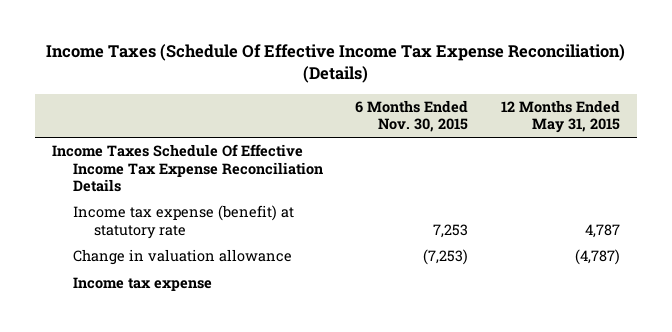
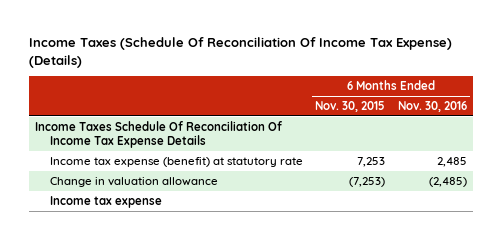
[45,44,625,84] Income Taxes (Schedule Of Effective Income Tax Expense Reconciliation) (Details) -> [29,36,453,68] Income Taxes (Schedule Of Reconciliation Of Income Tax Expense) (Details)
[501,100,621,134] 12 Months Ended May 31, 2015 -> none
none -> [397,101,467,113] Nov. 30, 2016
[51,144,323,192] Income Taxes Schedule Of Effective Income Tax Expense Reconciliation Details -> [35,120,283,148] Income Taxes Schedule Of Reconciliation Of Income Tax Expense Details

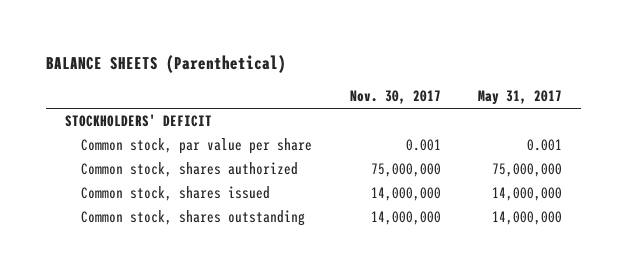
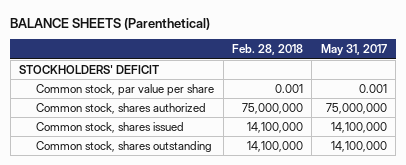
[349,90,441,105] Nov. 30, 2017 -> none
none -> [232,43,304,55] Feb. 28, 2018
[492,187,563,202] 14,000,000 -> [330,121,387,133] 14,100,000
[492,211,563,226] 14,000,000 -> [330,140,387,152] 14,100,000

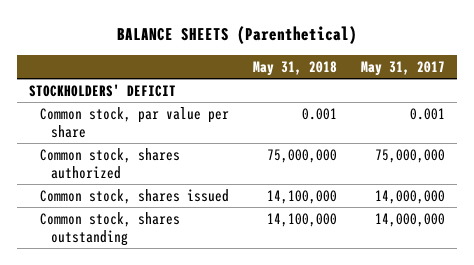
[232,43,304,55] Feb. 28, 2018 -> none
none -> [252,60,337,76] May 31, 2018
[330,121,387,133] 14,100,000 -> [375,189,446,204] 14,000,000
[330,140,387,152] 14,100,000 -> [375,212,446,227] 14,000,000

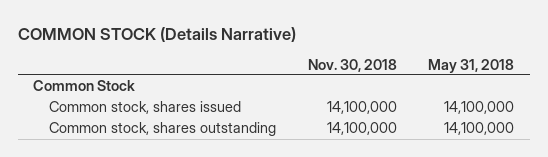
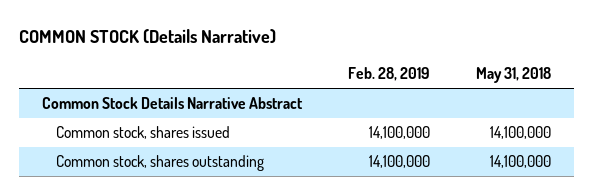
[307,58,397,72] Nov. 30, 2018 -> none
none -> [347,67,430,82] Feb. 28, 2019
[33,80,136,92] Common Stock -> [41,97,303,110] Common Stock Details Narrative Abstract

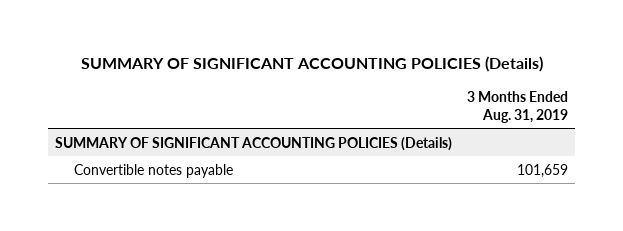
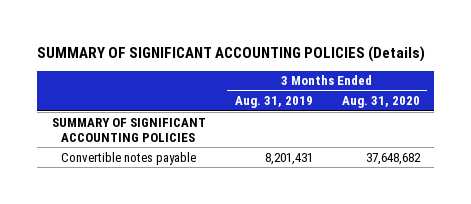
none -> [341,96,420,109] Aug. 31, 2020
[55,136,453,151] SUMMARY OF SIGNIFICANT ACCOUNTING POLICIES (Details) -> [51,117,206,142] SUMMARY OF SIGNIFICANT ACCOUNTING POLICIES
[517,163,569,178] 101,659 -> [264,152,313,165] 8,201,431

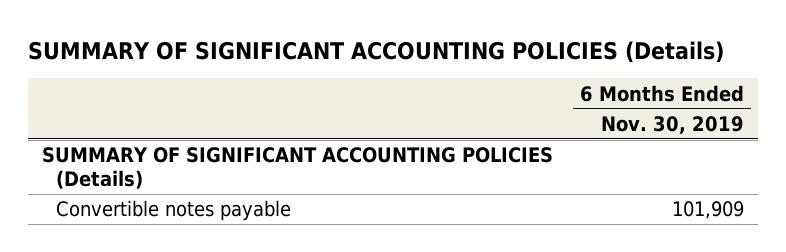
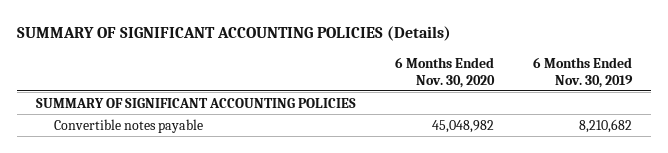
none -> [395,56,496,88] 6 Months Ended Nov. 30, 2020
[41,147,553,189] SUMMARY OF SIGNIFICANT ACCOUNTING POLICIES (Details) -> [36,97,357,108] SUMMARY OF SIGNIFICANT ACCOUNTING POLICIES
[672,201,745,220] 101,909 -> [578,118,632,133] 8,210,682

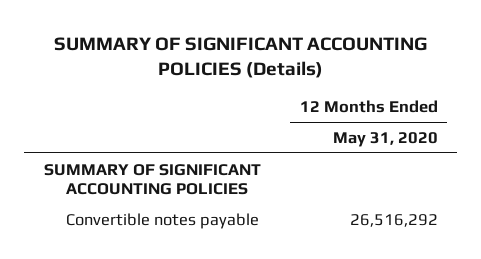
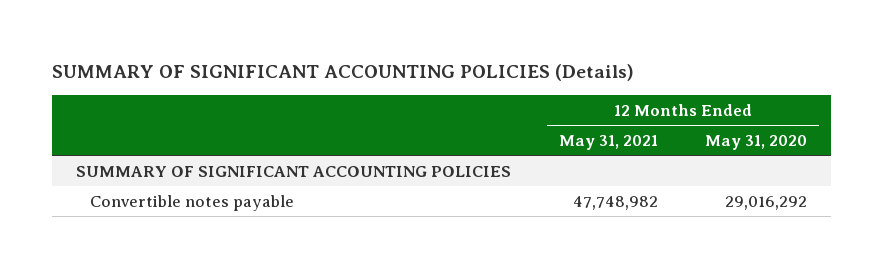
none -> [558,134,658,150] May 31, 2021
[349,213,438,227] 26,516,292 -> [724,195,807,210] 29,016,292

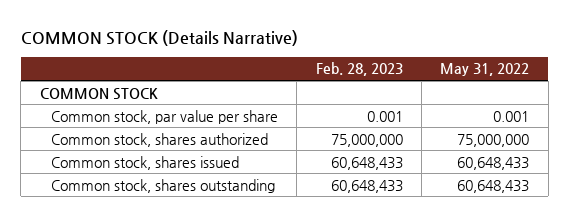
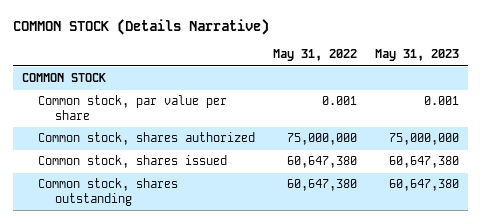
[315,62,403,77] Feb. 28, 2023 -> none
none -> [374,49,459,62] May 31, 2023
[457,156,530,170] 60,648,433 -> [286,156,357,169] 60,647,380
[457,179,530,193] 60,648,433 -> [286,179,357,192] 60,647,380

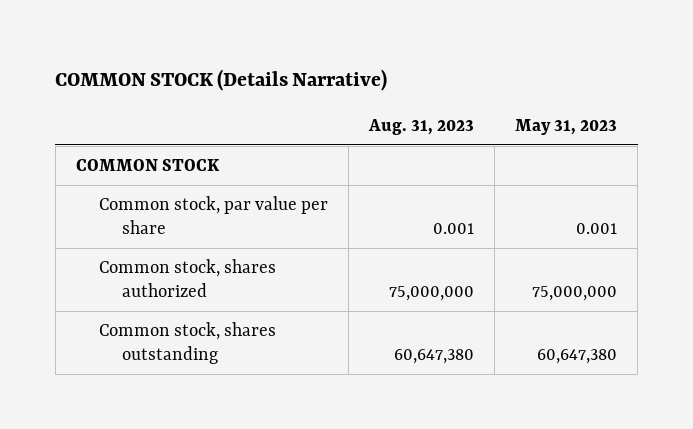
[272,49,357,62] May 31, 2022 -> none
none -> [368,118,475,135] Aug. 31, 2023
[38,155,228,169] Common stock, shares issued -> none

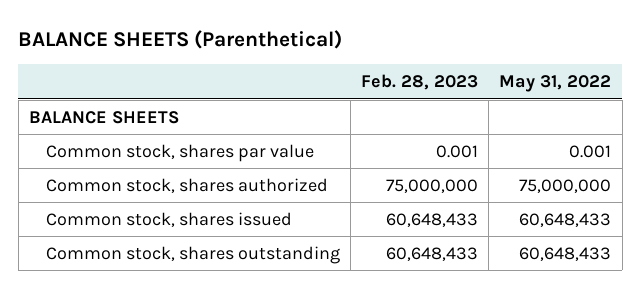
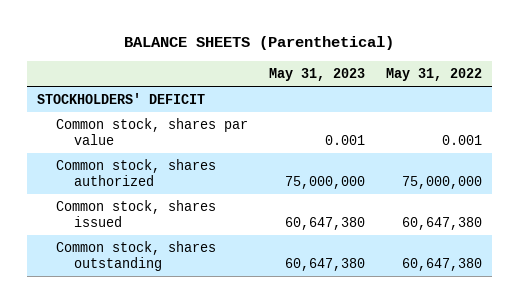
[361,74,479,91] Feb. 28, 2023 -> none
none -> [268,67,365,81] May 31, 2023
[28,110,179,124] BALANCE SHEETS -> none
none -> [37,93,206,105] STOCKHOLDERS' DEFICIT
[519,212,612,227] 60,648,433 -> [401,216,482,230] 60,647,380
[519,246,612,261] 60,648,433 -> [401,257,482,271] 60,647,380

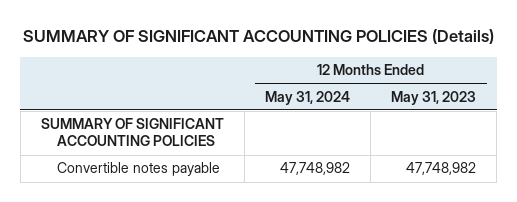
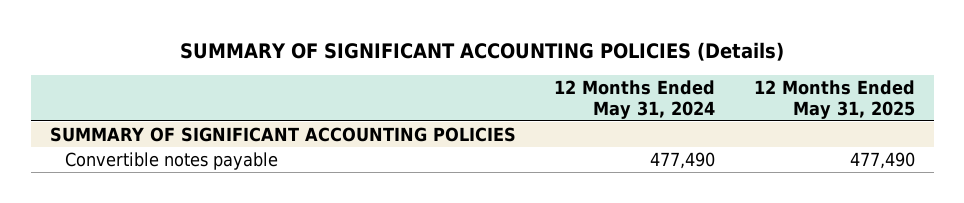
[391,90,477,105] May 31, 2023 -> none
none -> [753,80,915,119] 12 Months Ended May 31, 2025
[280,162,351,176] 47,748,982 -> [650,152,716,170] 477,490

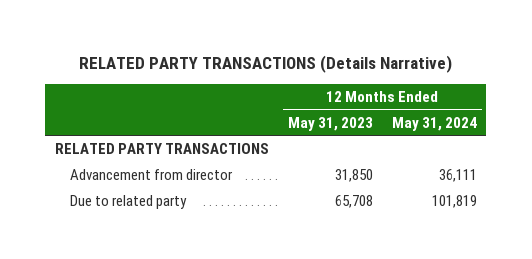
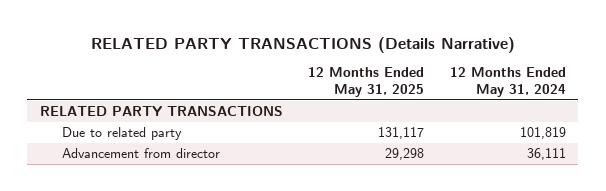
[287,116,373,131] May 31, 2023 -> none
none -> [308,67,425,98] 12 Months Ended May 31, 2025
[69,169,233,181] Advancement from director -> [61,148,220,159] Advancement from director

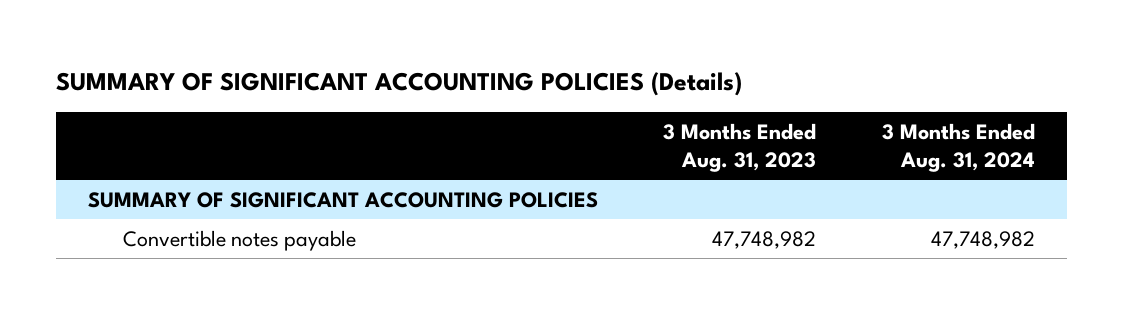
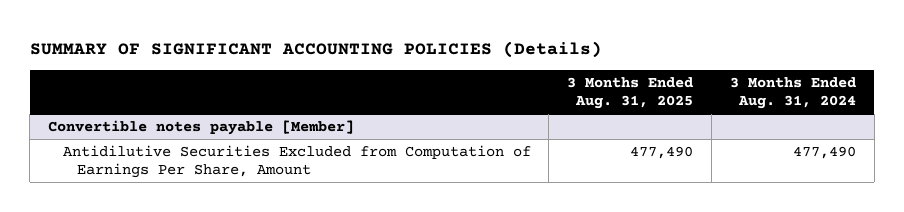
[663,122,817,173] 3 Months Ended Aug. 31, 2023 -> none
none -> [567,76,694,109] 3 Months Ended Aug. 31, 2025
[88,191,599,208] SUMMARY OF SIGNIFICANT ACCOUNTING POLICIES -> none
[122,229,356,251] Convertible notes payable -> none
none -> [47,120,354,136] Convertible notes payable [Member]
none -> [62,145,531,179] Antidilutive Securities Excluded from Computation of Earnings Per Share, Amount

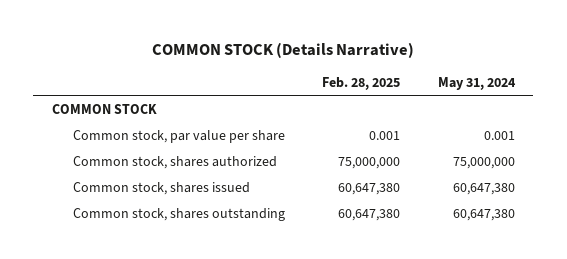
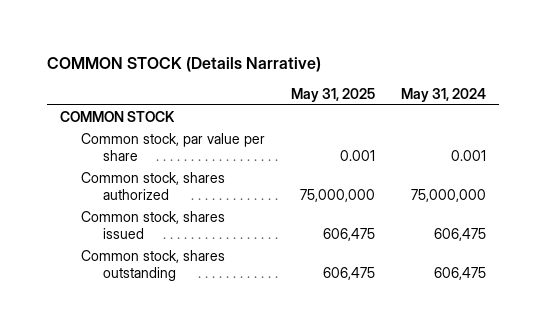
[322,77,401,91] Feb. 28, 2025 -> none
none -> [291,87,376,102] May 31, 2025
[452,182,515,195] 60,647,380 -> [433,228,486,242] 606,475
[452,208,515,221] 60,647,380 -> [433,267,486,281] 606,475

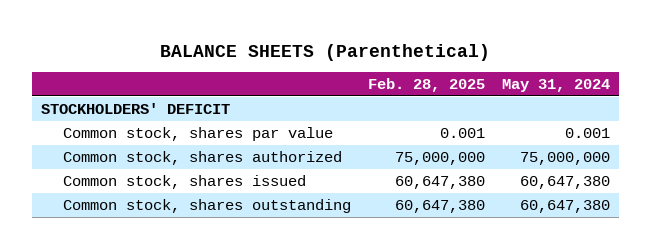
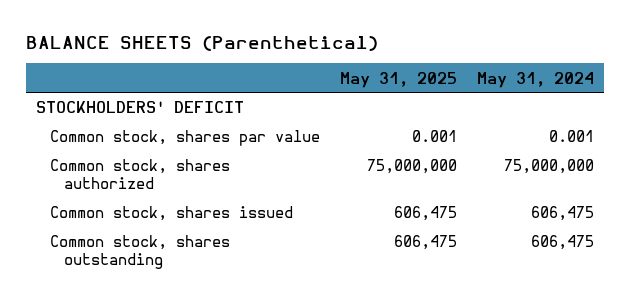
[367,78,485,93] Feb. 28, 2025 -> none
none -> [339,71,457,88] May 31, 2025
[519,175,610,189] 60,647,380 -> [530,206,594,222] 606,475
[519,199,610,213] 60,647,380 -> [530,235,594,251] 606,475

